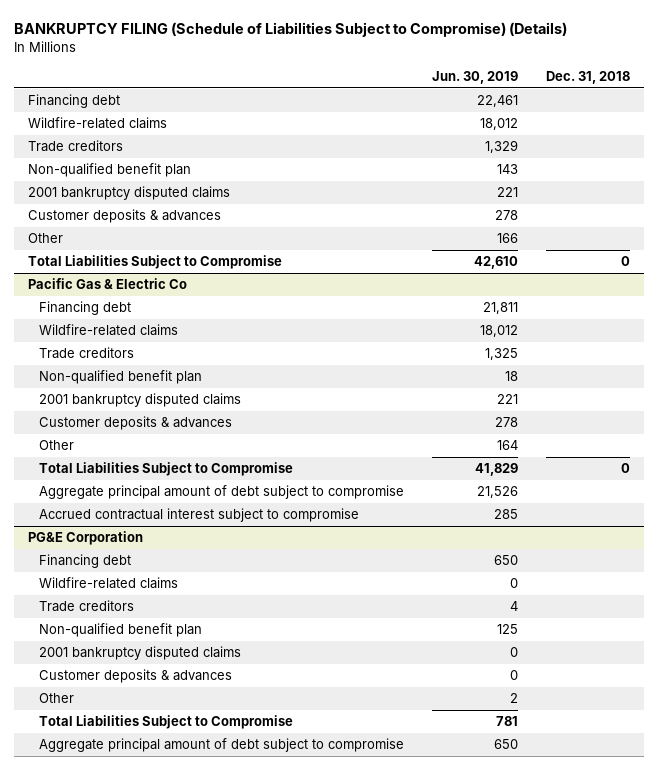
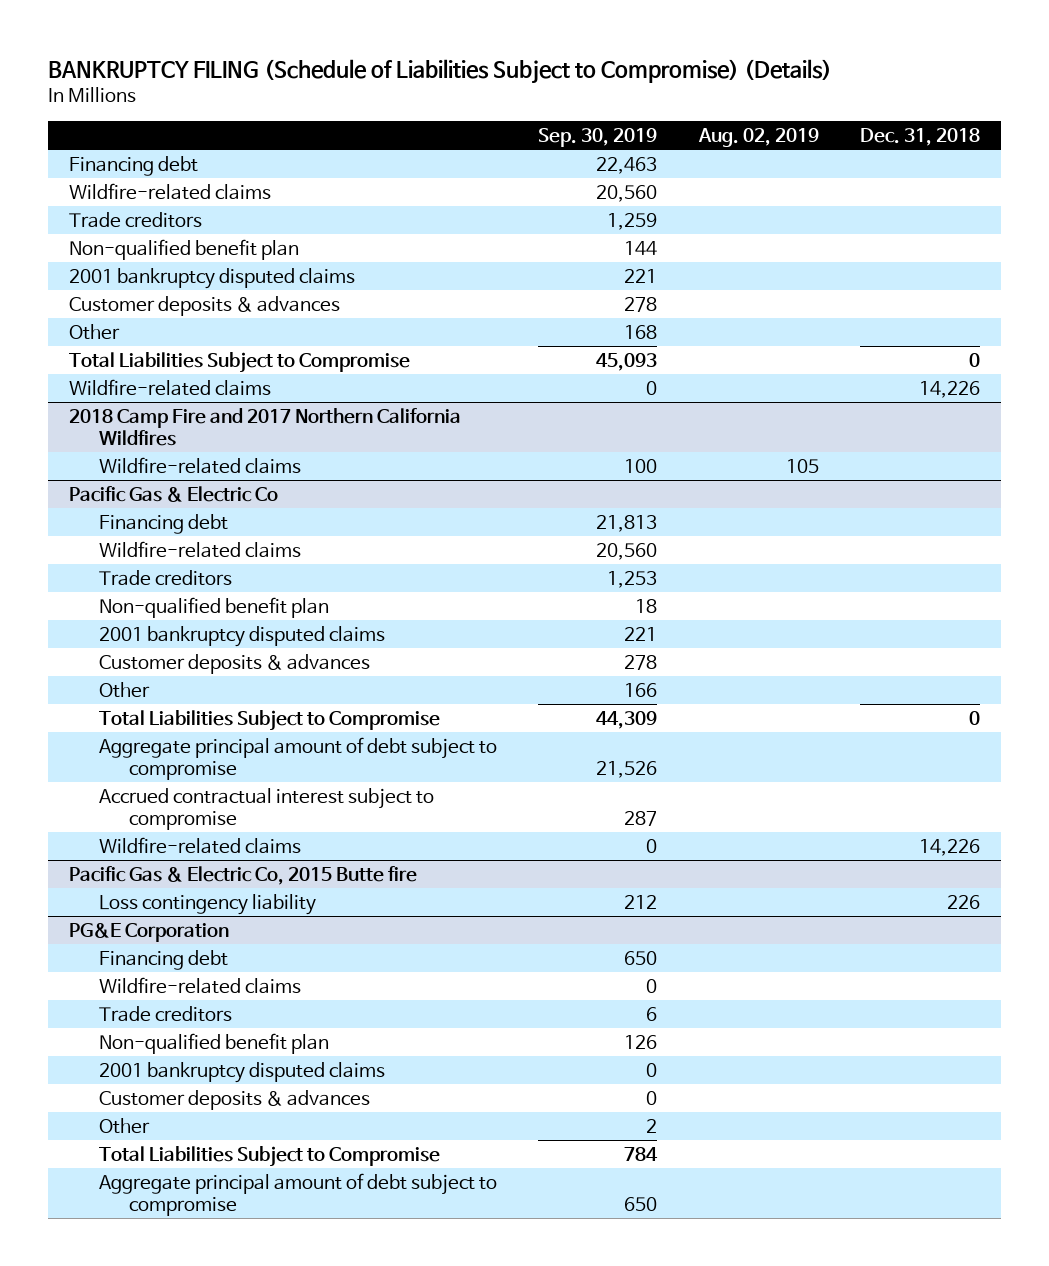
[431,70,518,84] Jun. 30, 2019 -> none
none -> [538,127,658,147] Sep. 30, 2019
none -> [697,127,819,147] Aug. 02, 2019
none -> [68,378,271,396] Wildfire-related claims
none -> [68,407,461,446] 2018 Camp Fire and 2017 Northern California Wildfires
none -> [98,456,301,474] Wildfire-related claims
none -> [98,836,301,854] Wildfire-related claims
none -> [68,865,417,885] Pacific Gas & Electric Co, 2015 Butte fire
none -> [98,893,316,915] Loss contingency liability

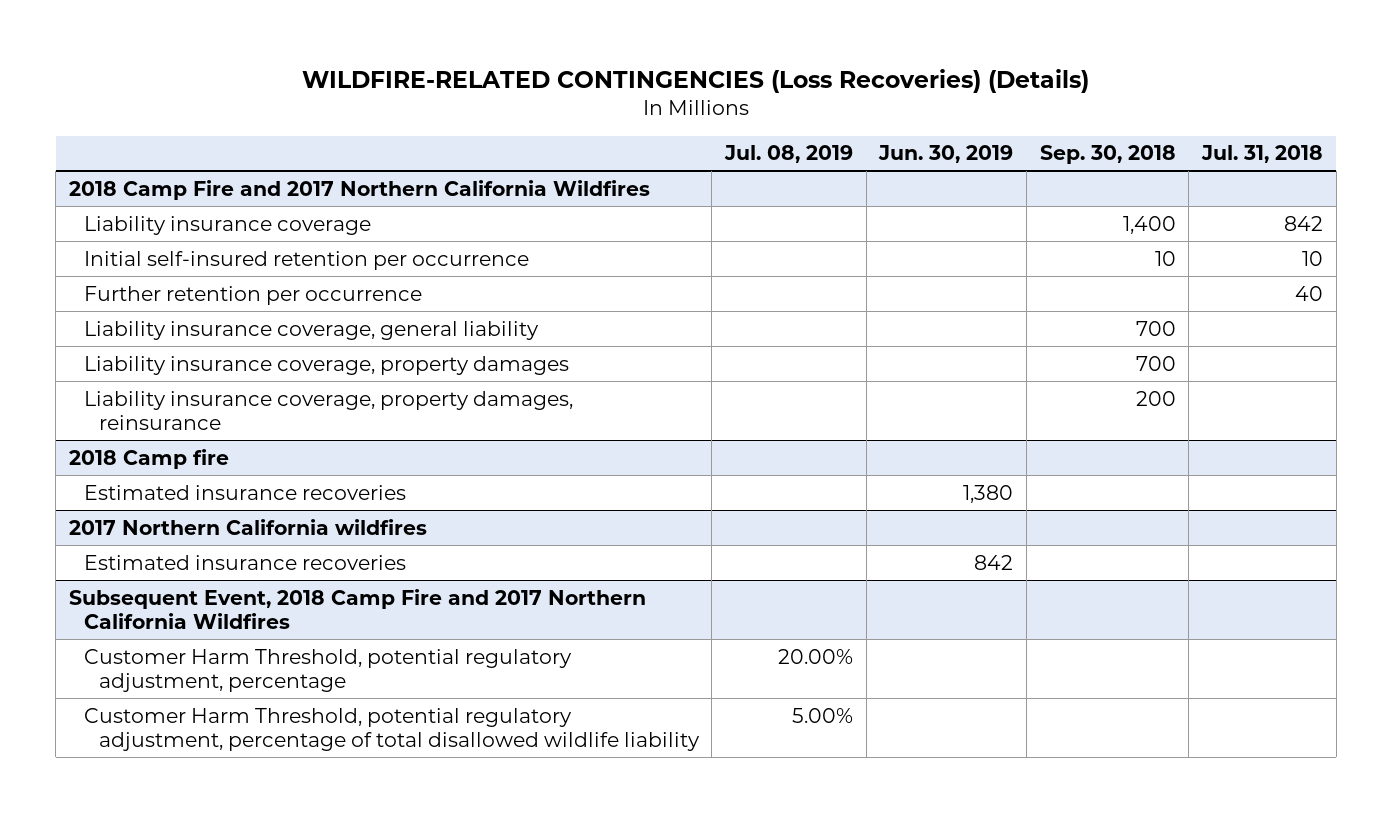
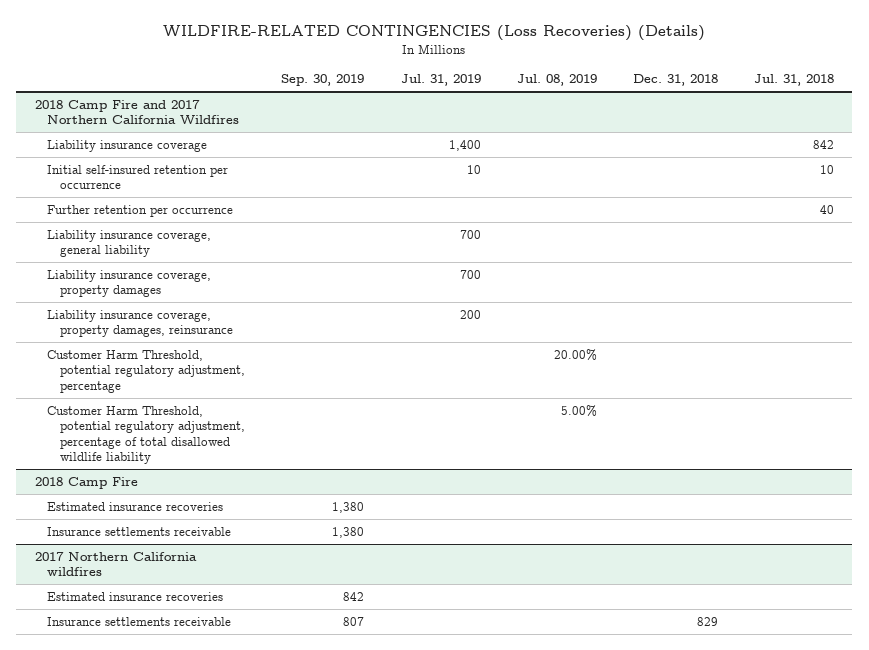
[878,145,1014,164] Jun. 30, 2019 -> none
[1039,145,1176,165] Sep. 30, 2018 -> none
none -> [281,74,365,87] Sep. 30, 2019
none -> [400,74,481,87] Jul. 31, 2019
none -> [633,74,719,87] Dec. 31, 2018
none -> [47,349,246,393] Customer Harm Threshold, potential regulatory adjustment, percentage
none -> [47,405,246,465] Customer Harm Threshold, potential regulatory adjustment, percentage of total disallowed wildlife liability
[68,448,229,469] 2018 Camp fire -> [34,476,138,489] 2018 Camp Fire
none -> [47,526,232,536] Insurance settlements receivable
[68,588,646,629] Subsequent Event, 2018 Camp Fire and 2017 Northern California Wildfires -> none
[83,648,572,692] Customer Harm Threshold, potential regulatory adjustment, percentage -> none
[83,707,700,751] Customer Harm Threshold, potential regulatory adjustment, percentage of total disallowed wildlife liability -> none
none -> [47,616,232,626] Insurance settlements receivable

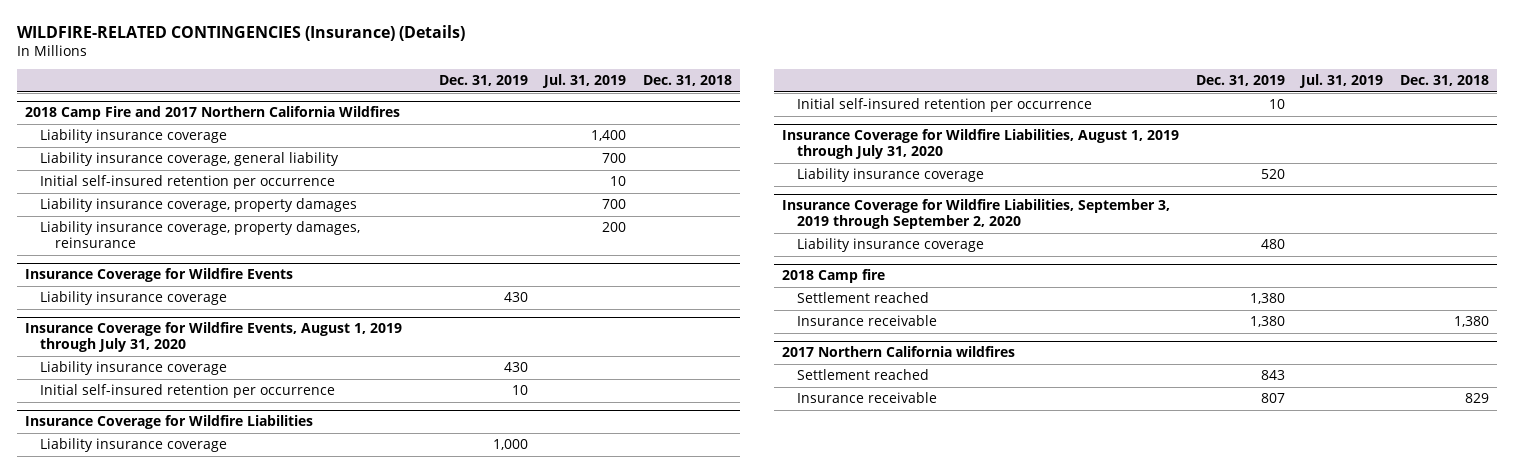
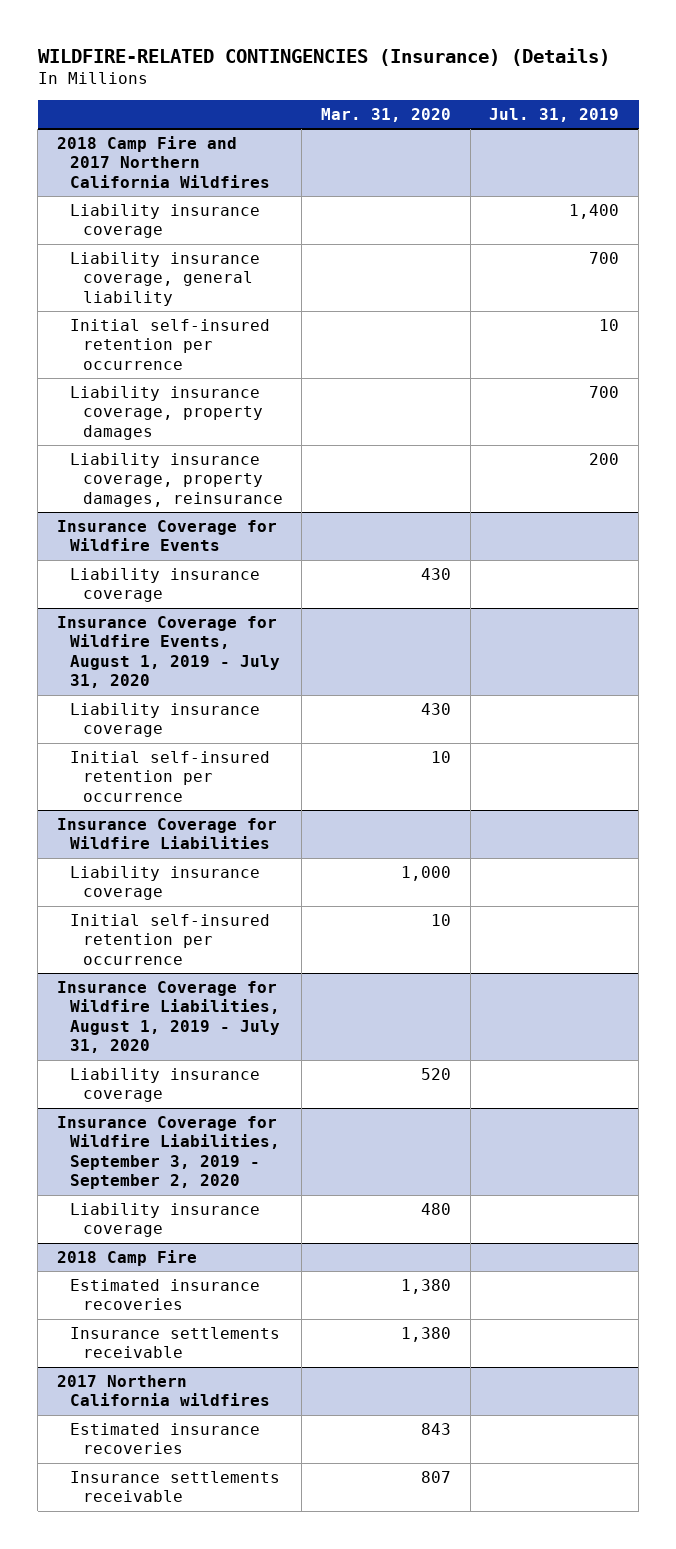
[438,75,528,87] Dec. 31, 2019 -> none
[643,75,733,87] Dec. 31, 2018 -> none
none -> [321,108,452,123] Mar. 31, 2020
[25,322,403,353] Insurance Coverage for Wildfire Events, August 1, 2019 through July 31, 2020 -> [56,615,280,689] Insurance Coverage for Wildfire Events, August 1, 2019 - July 31, 2020
[782,129,1180,160] Insurance Coverage for Wildfire Liabilities, August 1, 2019 through July 31, 2020 -> [56,980,280,1054] Insurance Coverage for Wildfire Liabilities, August 1, 2019 - July 31, 2020
[782,199,1171,230] Insurance Coverage for Wildfire Liabilities, September 3, 2019 through September 2, 2020 -> [56,1115,280,1190] Insurance Coverage for Wildfire Liabilities, September 3, 2019 - September 2, 2020
[782,269,886,284] 2018 Camp fire -> [56,1249,197,1266] 2018 Camp Fire
[796,292,929,304] Settlement reached -> [69,1278,260,1311] Estimated insurance recoveries
[796,315,937,327] Insurance receivable -> [69,1326,280,1359] Insurance settlements receivable
[796,369,929,381] Settlement reached -> [69,1422,260,1455] Estimated insurance recoveries
[796,392,937,404] Insurance receivable -> [69,1470,280,1503] Insurance settlements receivable

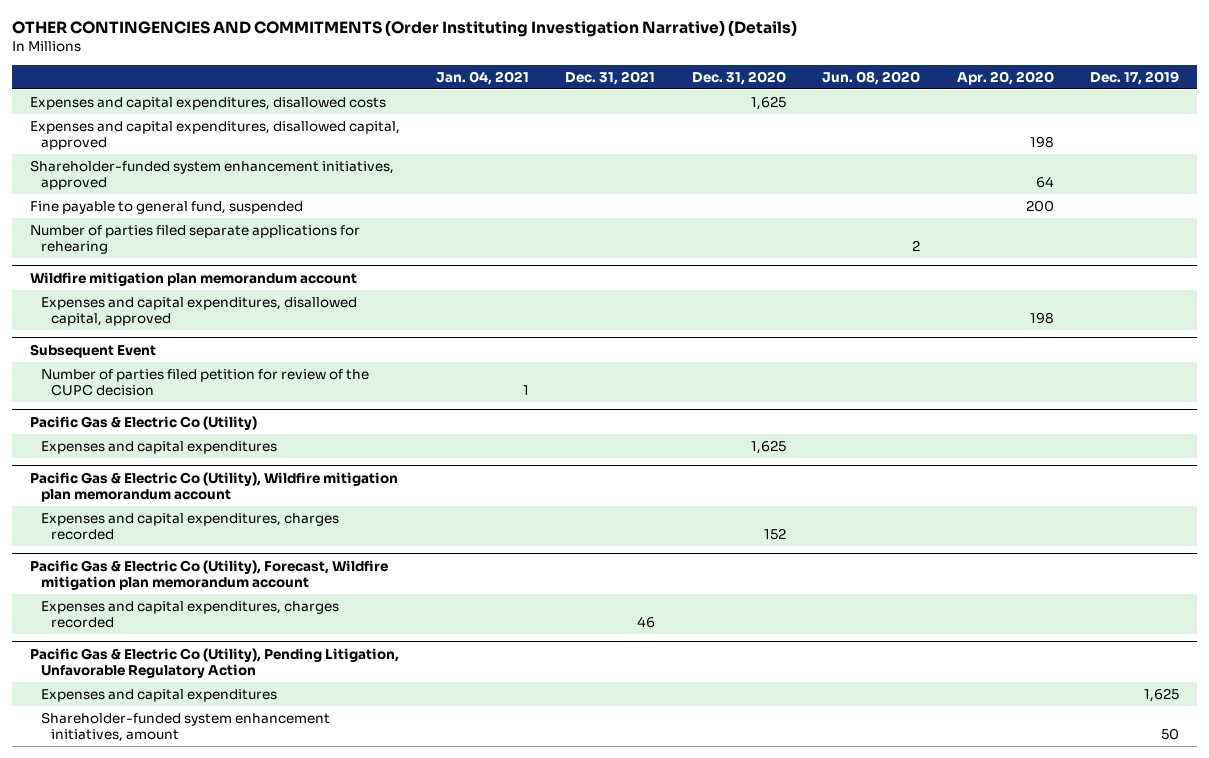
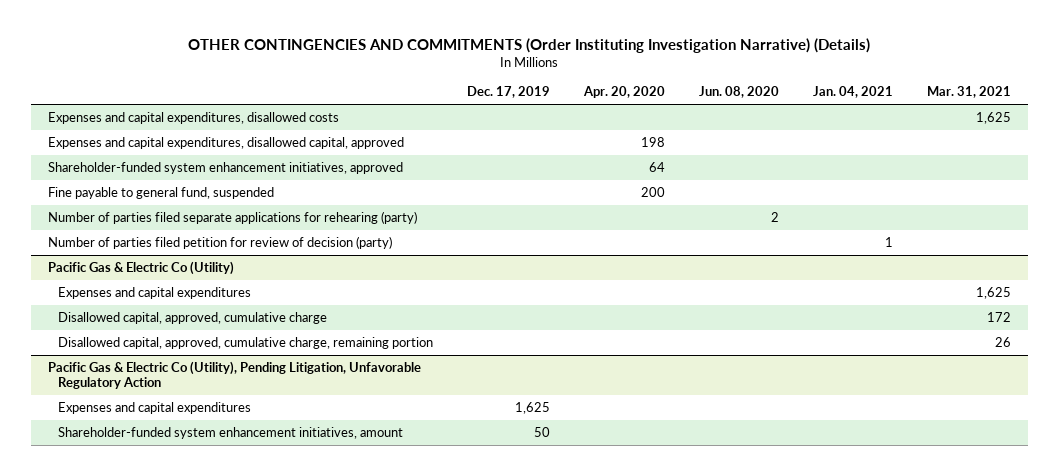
[565,70,656,85] Dec. 31, 2021 -> none
[691,70,786,85] Dec. 31, 2020 -> none
none -> [926,86,1011,99] Mar. 31, 2021
[29,271,357,286] Wildfire mitigation plan memorandum account -> none
[40,297,357,326] Expenses and capital expenditures, disallowed capital, approved -> none
[29,343,156,358] Subsequent Event -> none
[40,369,369,396] Number of parties filed petition for review of the CUPC decision -> none
[29,225,360,254] Number of parties filed separate applications for rehearing -> [47,210,417,224] Number of parties filed separate applications for rehearing (party)
none -> [47,235,392,249] Number of parties filed petition for review of decision (party)
[29,471,398,502] Pacific Gas & Electric Co (Utility), Wildfire mitigation plan memorandum account -> none
[40,513,339,540] Expenses and capital expenditures, charges recorded -> none
[29,559,388,590] Pacific Gas & Electric Co (Utility), Forecast, Wildfire mitigation plan memorandum account -> none
[40,601,339,628] Expenses and capital expenditures, charges recorded -> none
none -> [57,311,327,324] Disallowed capital, approved, cumulative charge
none -> [57,336,433,349] Disallowed capital, approved, cumulative charge, remaining portion

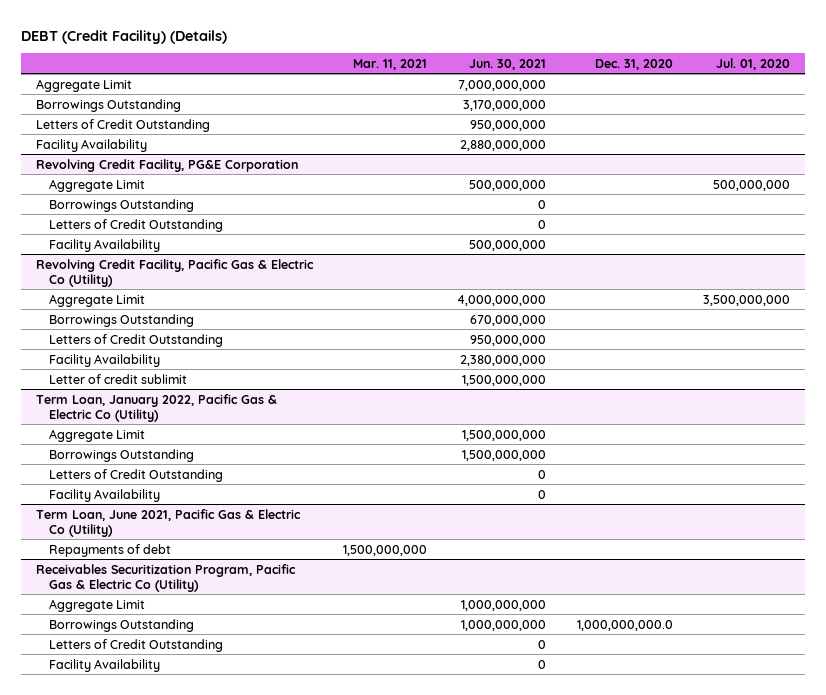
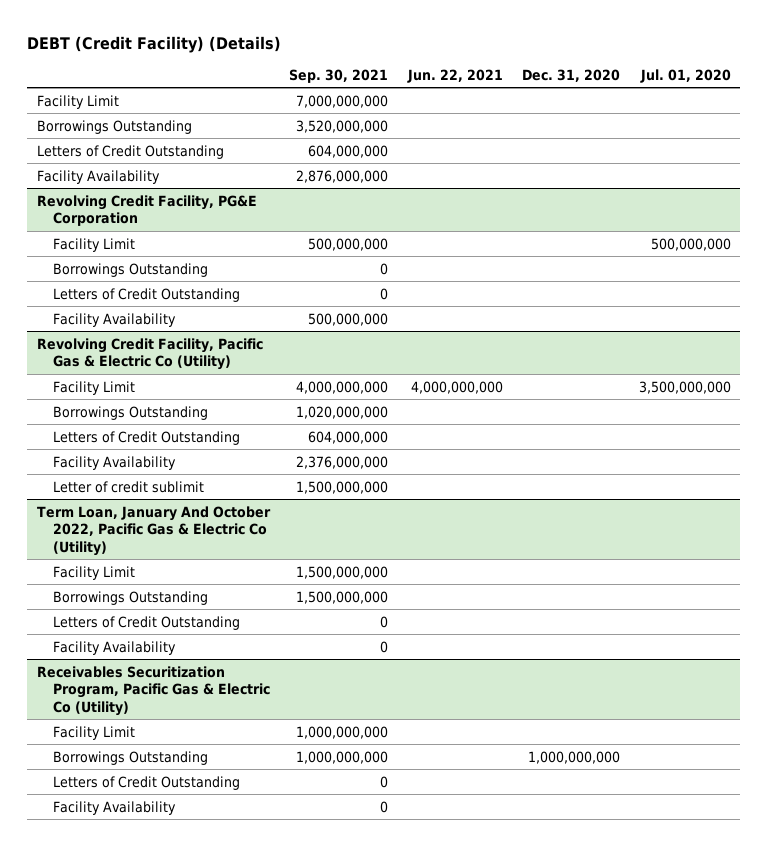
[353,58,428,70] Mar. 11, 2021 -> none
[469,58,547,70] Jun. 30, 2021 -> none
none -> [289,68,389,83] Sep. 30, 2021
none -> [406,68,503,83] Jun. 22, 2021
[36,78,133,92] Aggregate Limit -> [36,94,119,109] Facility Limit
[49,178,146,192] Aggregate Limit -> [53,237,136,252] Facility Limit
[49,293,146,307] Aggregate Limit -> [53,380,136,395] Facility Limit
[36,393,278,422] Term Loan, January 2022, Pacific Gas & Electric Co (Utility) -> [36,505,271,556] Term Loan, January And October 2022, Pacific Gas & Electric Co (Utility)
[49,428,146,442] Aggregate Limit -> [53,565,136,580] Facility Limit
[36,508,302,537] Term Loan, June 2021, Pacific Gas & Electric Co (Utility) -> none
[49,543,172,557] Repayments of debt -> none
[49,598,146,612] Aggregate Limit -> [53,725,136,740] Facility Limit
[576,619,673,631] 1,000,000,000.0 -> [527,750,620,764] 1,000,000,000

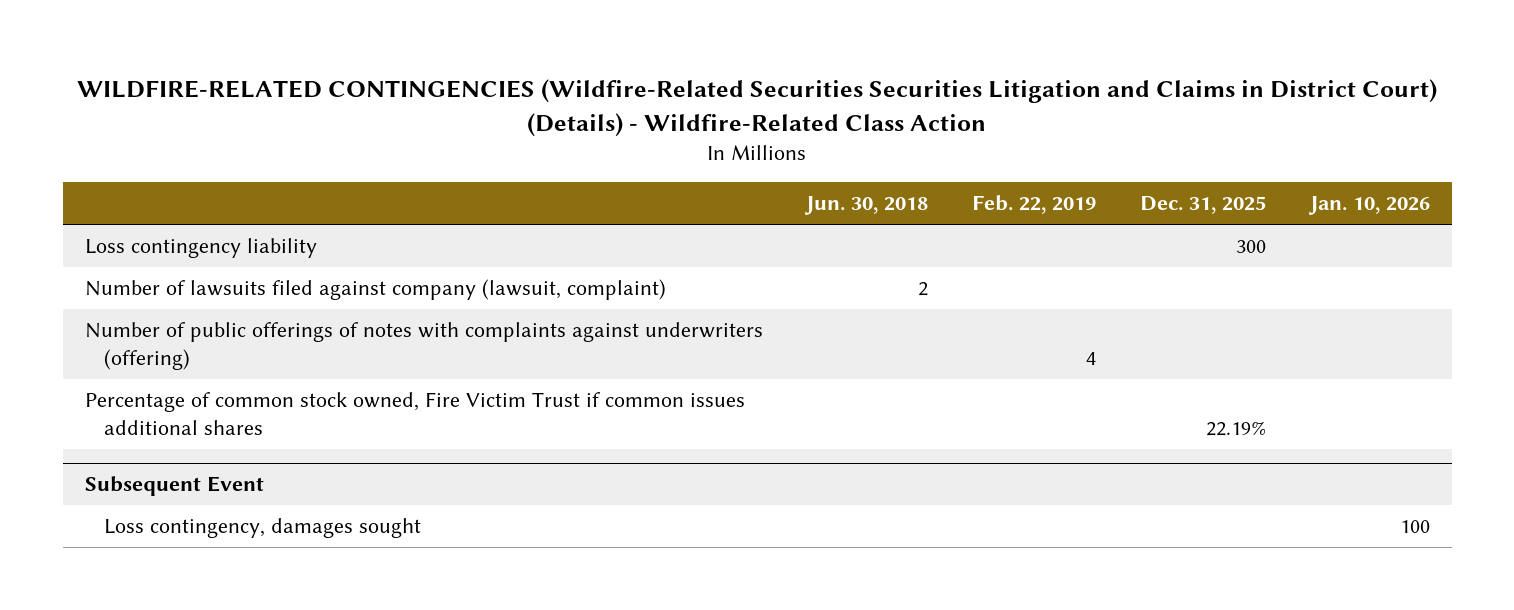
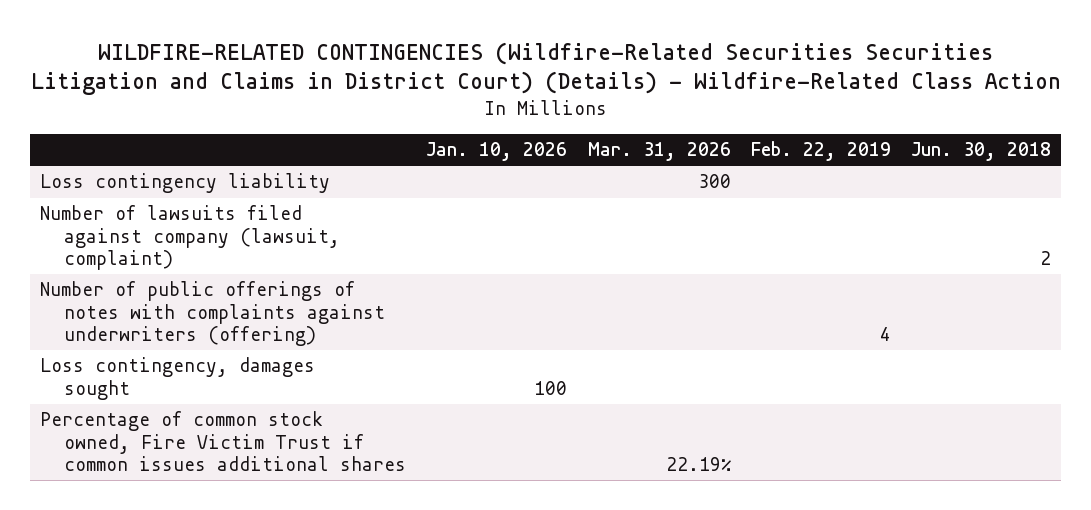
[1140,196,1267,215] Dec. 31, 2025 -> none
none -> [587,141,731,161] Mar. 31, 2026
none -> [40,357,316,400] Loss contingency, damages sought
[84,476,264,497] Subsequent Event -> none
[104,518,422,539] Loss contingency, damages sought -> none

